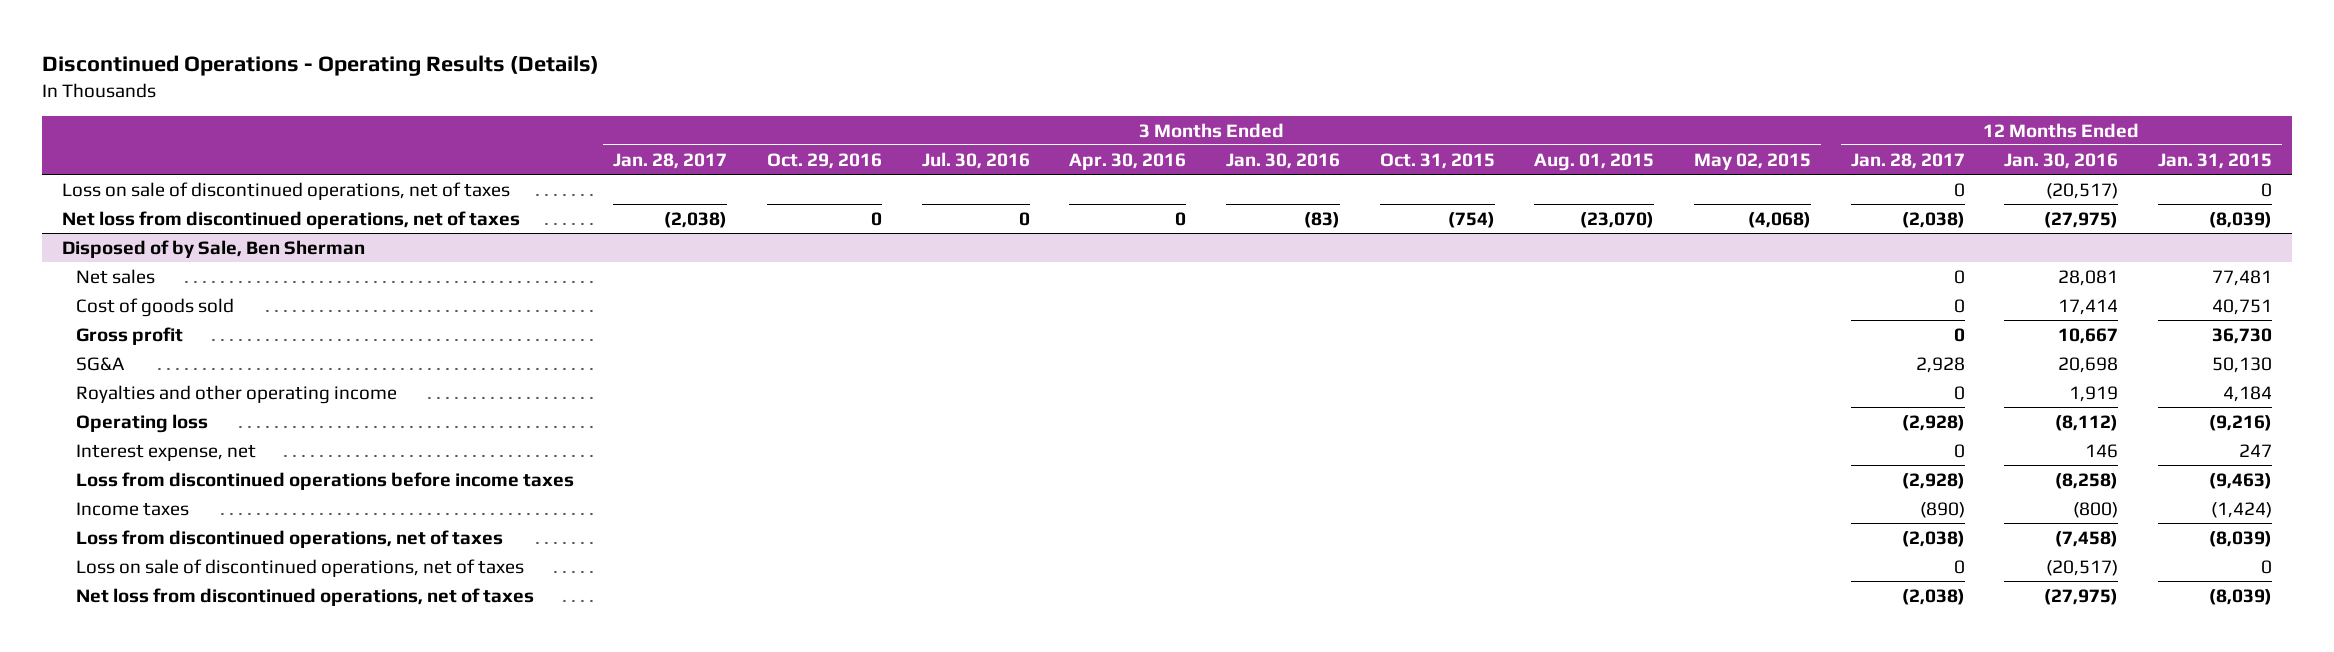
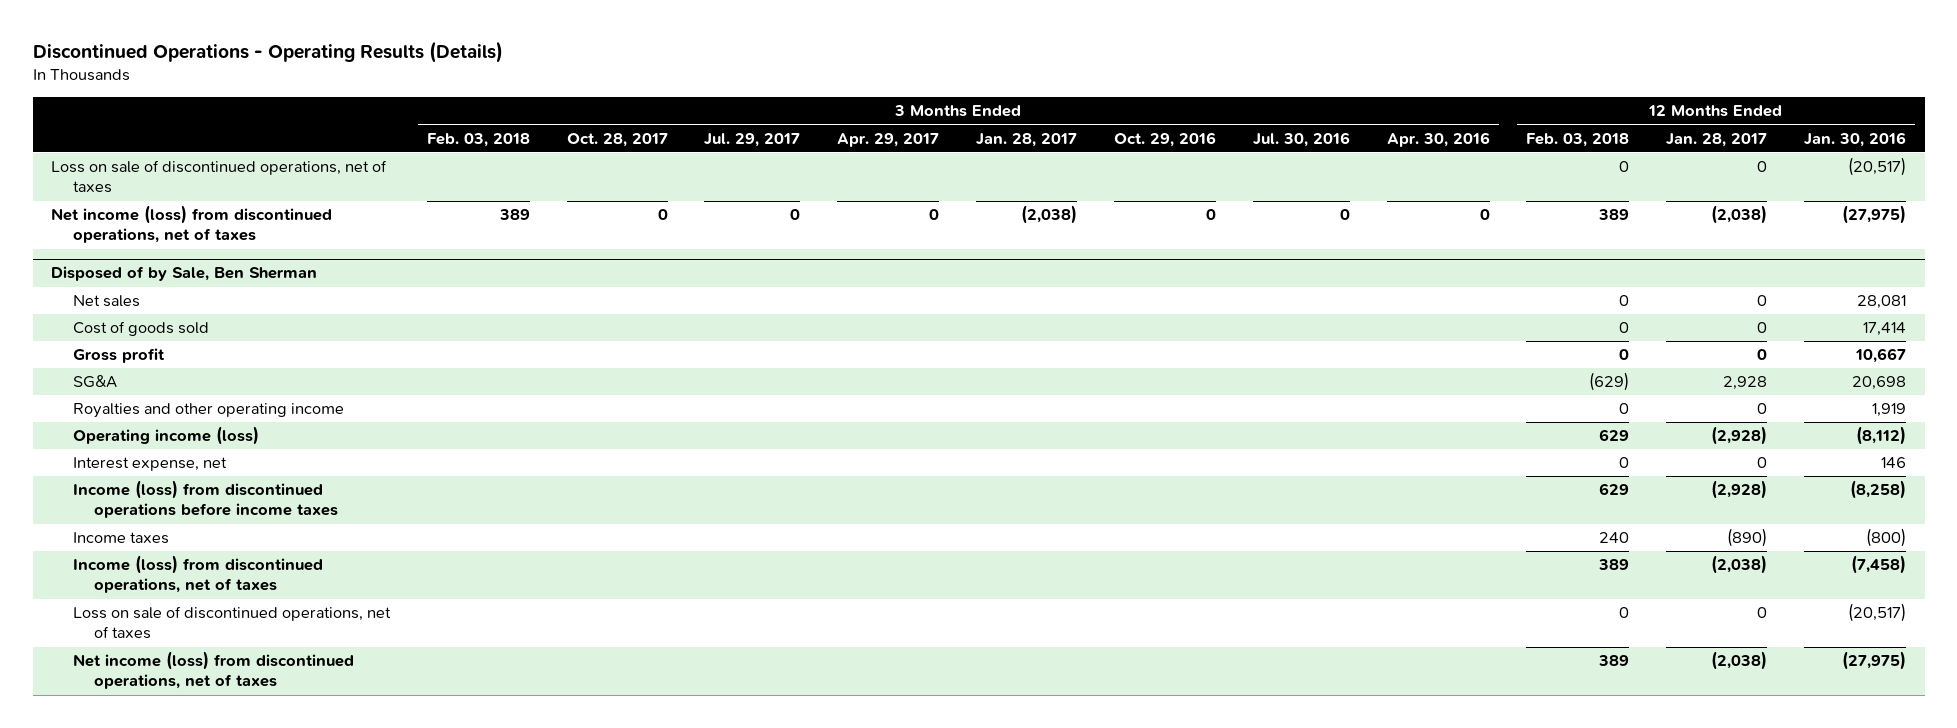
[1226,152,1341,169] Jan. 30, 2016 -> none
[1379,152,1495,169] Oct. 31, 2015 -> none
[1534,152,1655,171] Aug. 01, 2015 -> none
[1694,152,1812,170] May 02, 2015 -> none
[2158,152,2273,169] Jan. 31, 2015 -> none
none -> [426,132,530,147] Feb. 03, 2018
none -> [566,132,668,147] Oct. 28, 2017
none -> [704,132,801,147] Jul. 29, 2017
none -> [837,132,940,147] Apr. 29, 2017
none -> [1526,132,1630,147] Feb. 03, 2018
[61,210,520,229] Net loss from discontinued operations, net of taxes -> [51,205,333,244] Net income (loss) from discontinued operations, net of taxes
[75,413,208,433] Operating loss -> [72,426,259,446] Operating income (loss)
[75,471,574,490] Loss from discontinued operations before income taxes -> [72,480,339,519] Income (loss) from discontinued operations before income taxes
[75,529,503,548] Loss from discontinued operations, net of taxes -> [72,555,323,594] Income (loss) from discontinued operations, net of taxes
[75,587,534,606] Net loss from discontinued operations, net of taxes -> [72,651,354,690] Net income (loss) from discontinued operations, net of taxes

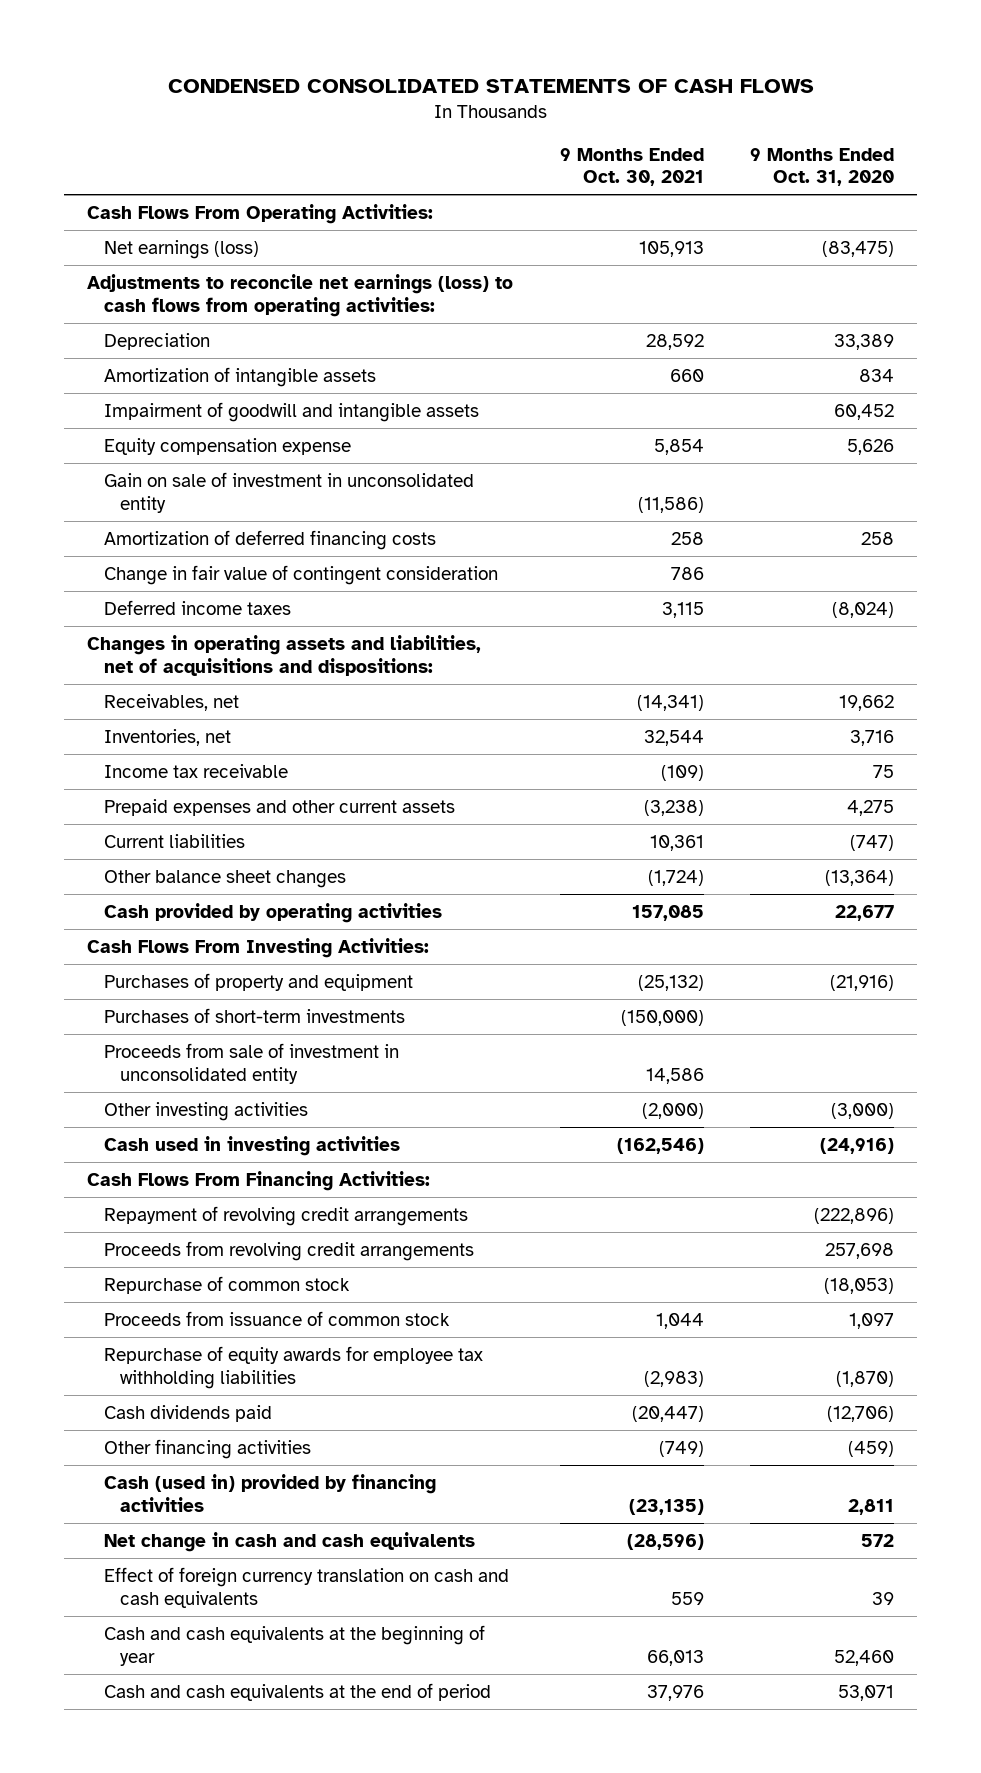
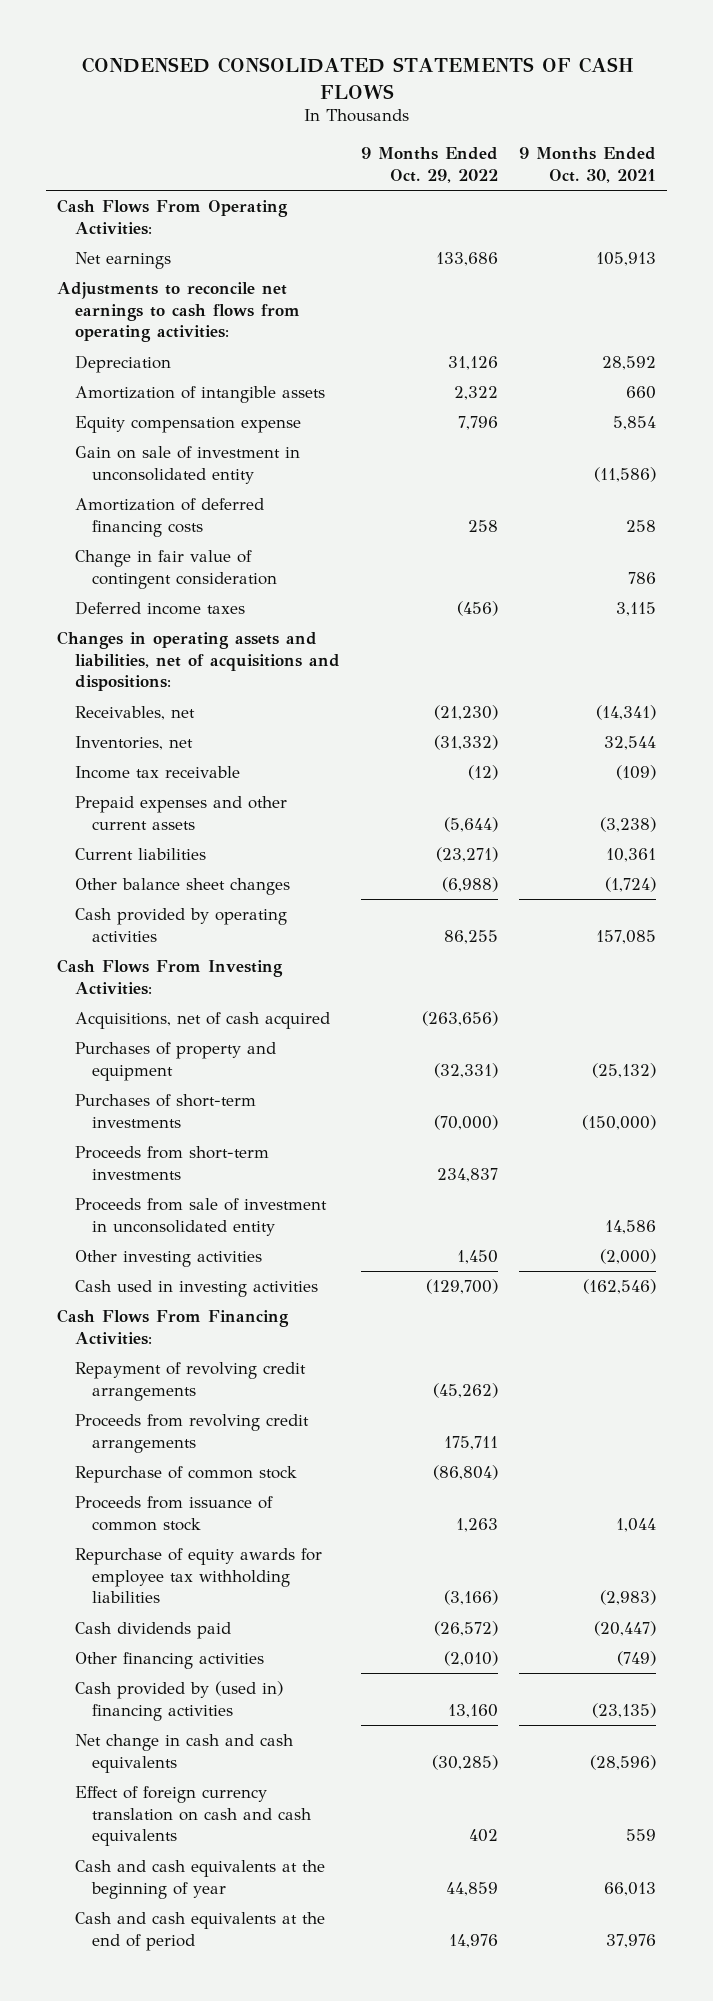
[749,147,894,187] 9 Months Ended Oct. 31, 2020 -> none
none -> [361,147,499,183] 9 Months Ended Oct. 29, 2022
[103,239,259,259] Net earnings (loss) -> [74,251,171,269] Net earnings
[87,273,514,317] Adjustments to reconcile net earnings (loss) to cash flows from operating activities: -> [56,281,300,343] Adjustments to reconcile net earnings to cash flows from operating activities:
[103,401,479,422] Impairment of goodwill and intangible assets -> none
none -> [74,1011,330,1029] Acquisitions, net of cash acquired
none -> [74,1145,269,1180] Proceeds from short-term investments
[103,1473,436,1512] Cash (used in) provided by financing activities -> [74,1680,283,1721] Cash provided by (used in) financing activities

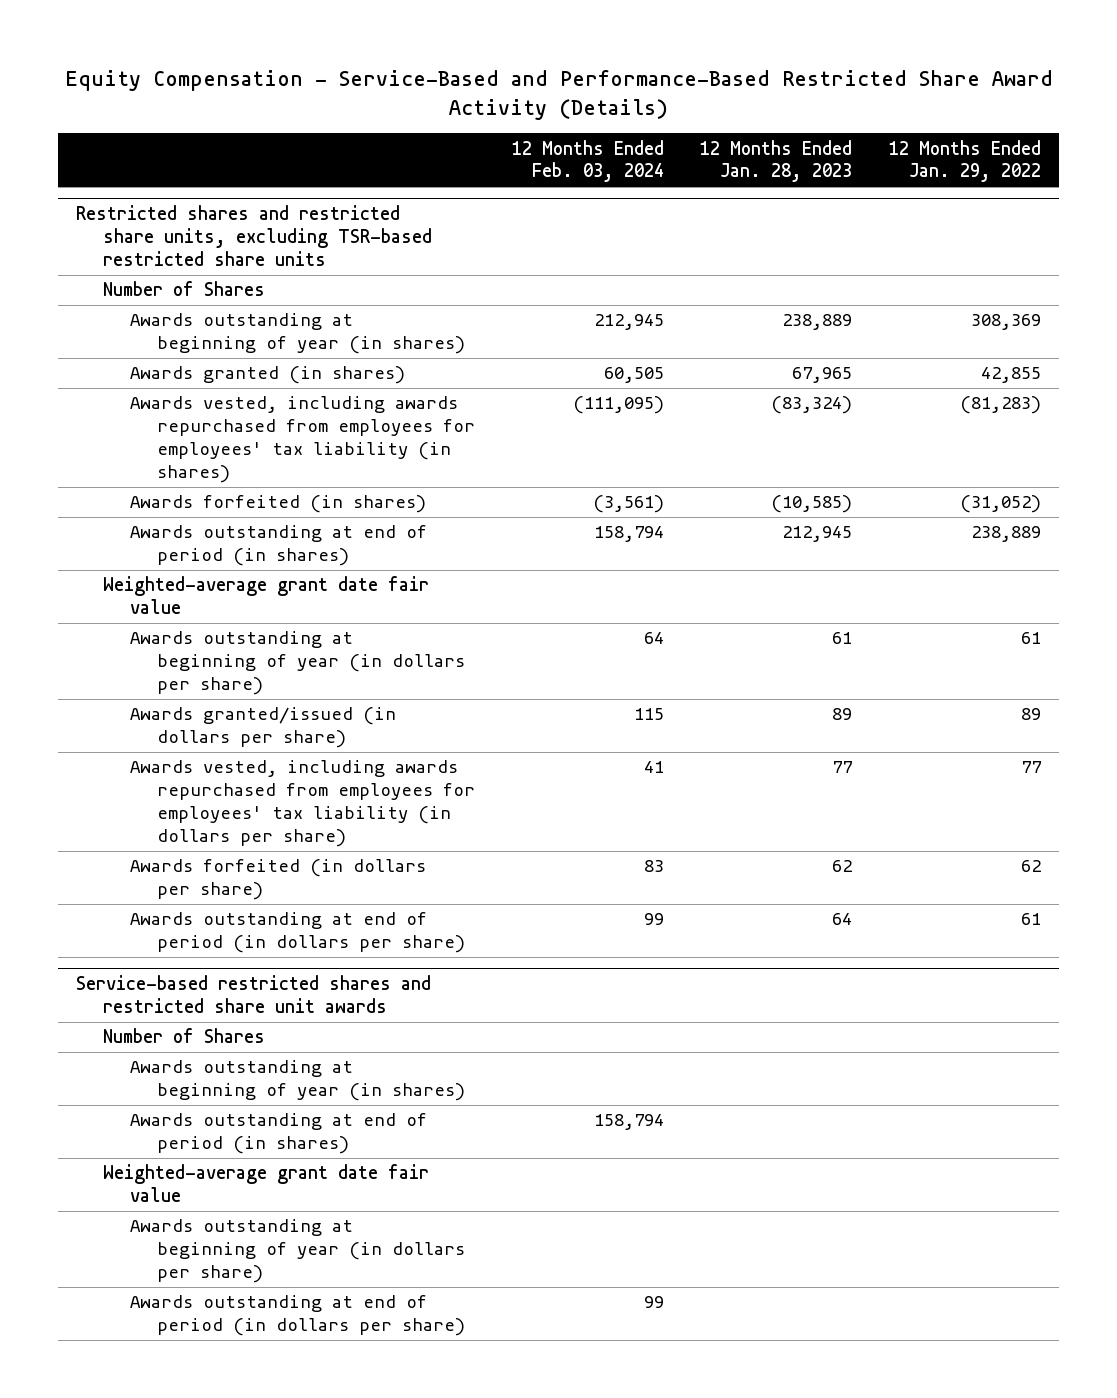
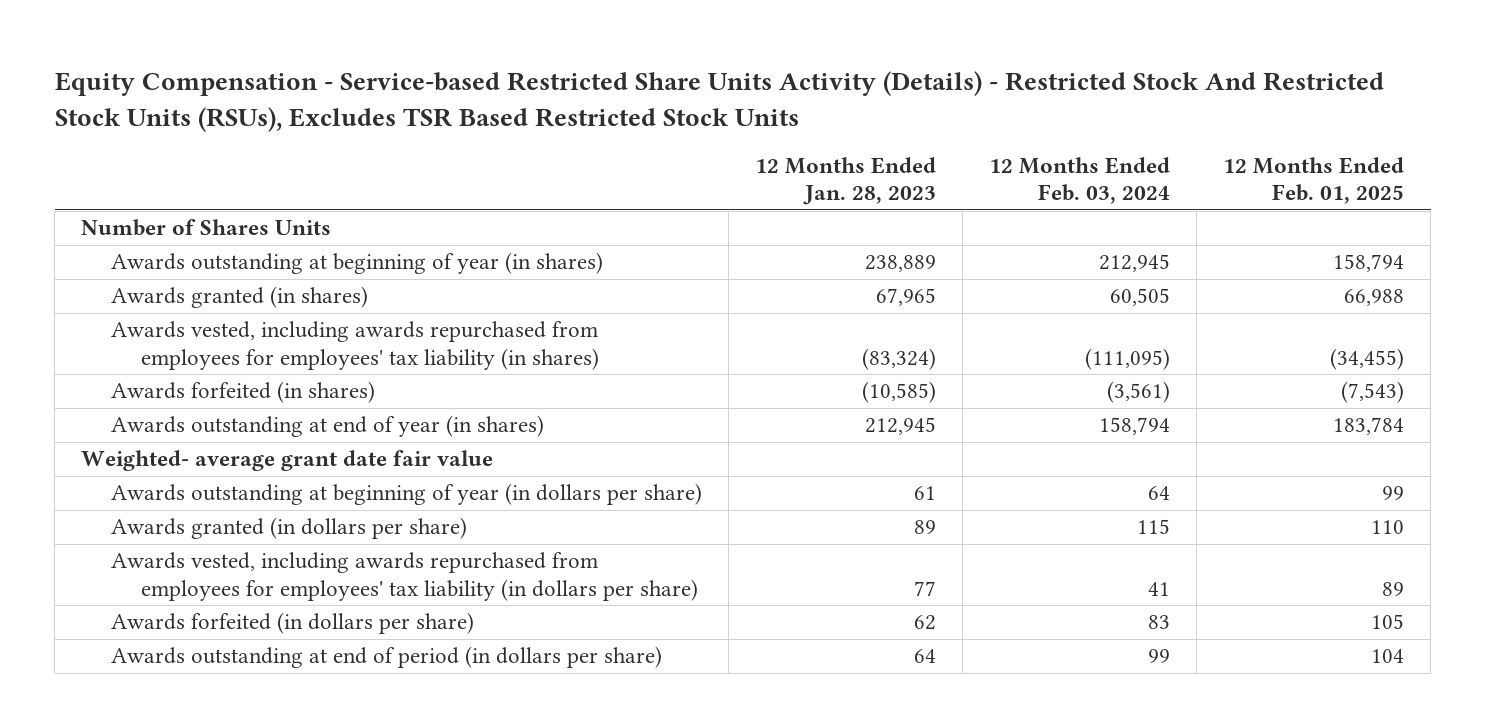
[64,70,1053,120] Equity Compensation - Service-Based and Performance-Based Restricted Share Award Activity (Details) -> [54,71,1384,132] Equity Compensation - Service-based Restricted Share Units Activity (Details) - Restricted Stock And Restricted Stock Units (RSUs), Excludes TSR Based Restricted Stock Units
[888,139,1041,183] 12 Months Ended Jan. 29, 2022 -> none
none -> [1223,157,1405,205] 12 Months Ended Feb. 01, 2025
[76,204,433,266] Restricted shares and restricted share units, excluding TSR-based restricted share units -> none
[103,281,266,297] Number of Shares -> [81,219,332,237] Number of Shares Units
[130,525,428,567] Awards outstanding at end of period (in shares) -> [111,415,545,438] Awards outstanding at end of year (in shares)
[103,576,430,615] Weighted-average grant date fair value -> [81,450,494,472] Weighted- average grant date fair value
[130,707,397,749] Awards granted/issued (in dollars per share) -> [111,517,468,540] Awards granted (in dollars per share)
[76,974,432,1013] Service-based restricted shares and restricted share unit awards -> none
[103,1028,266,1044] Number of Shares -> none
[130,1060,466,1102] Awards outstanding at beginning of year (in shares) -> none
[130,1113,428,1155] Awards outstanding at end of period (in shares) -> none
[103,1164,430,1203] Weighted-average grant date fair value -> none
[130,1219,466,1284] Awards outstanding at beginning of year (in dollars per share) -> none
[130,1295,466,1337] Awards outstanding at end of period (in dollars per share) -> none

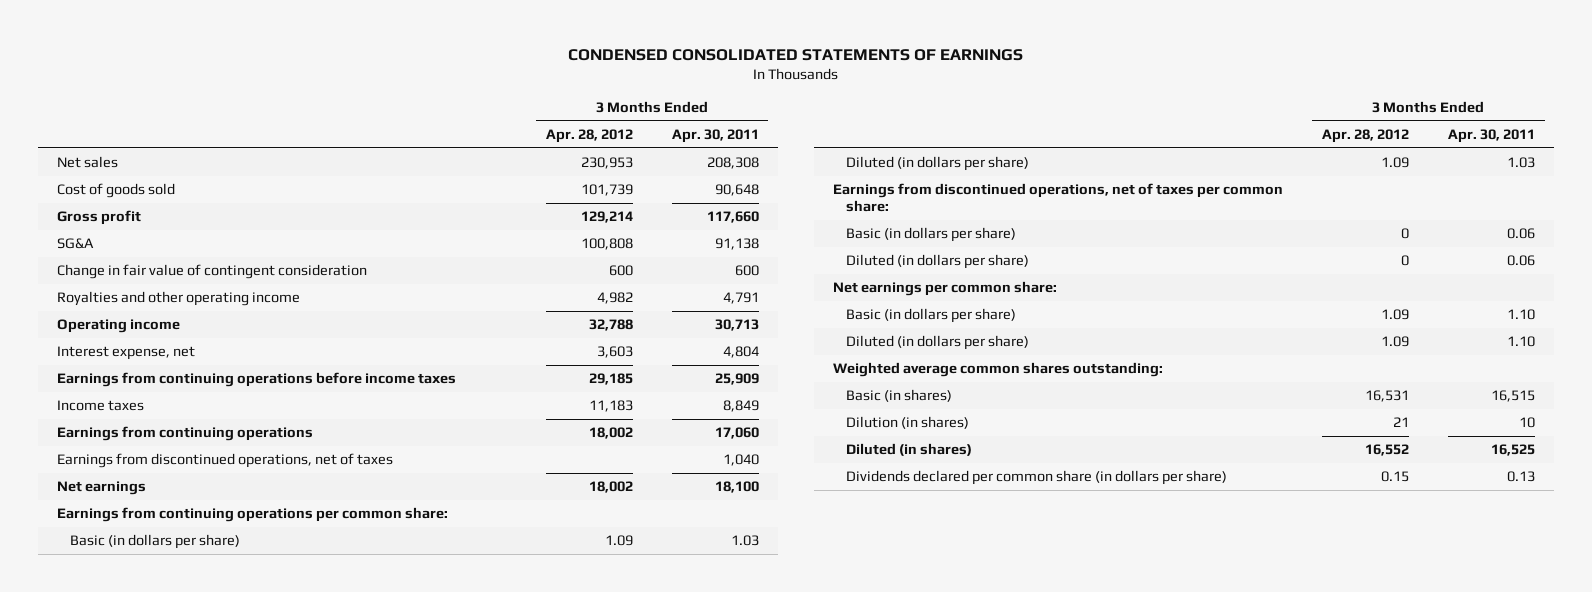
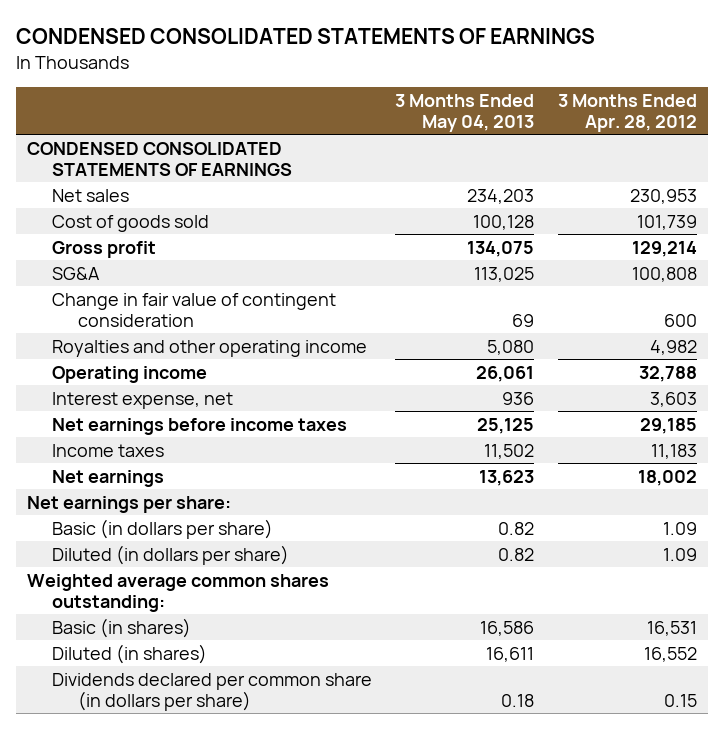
[671,128,759,143] Apr. 30, 2011 -> none
none -> [395,93,535,132] 3 Months Ended May 04, 2013
none -> [27,141,293,176] CONDENSED CONSOLIDATED STATEMENTS OF EARNINGS
[57,372,457,388] Earnings from continuing operations before income taxes -> [52,417,348,435] Net earnings before income taxes
[57,426,314,442] Earnings from continuing operations -> none
[57,453,394,469] Earnings from discontinued operations, net of taxes -> none
[57,507,449,523] Earnings from continuing operations per common share: -> none
[70,534,241,550] Basic (in dollars per share) -> none
[846,156,1030,172] Diluted (in dollars per share) -> none
[833,183,1284,213] Earnings from discontinued operations, net of taxes per common share: -> none
[846,227,1017,243] Basic (in dollars per share) -> none
[846,254,1030,270] Diluted (in dollars per share) -> none
[833,281,1058,297] Net earnings per common share: -> [27,495,232,513] Net earnings per share:
[846,416,970,430] Dilution (in shares) -> none

